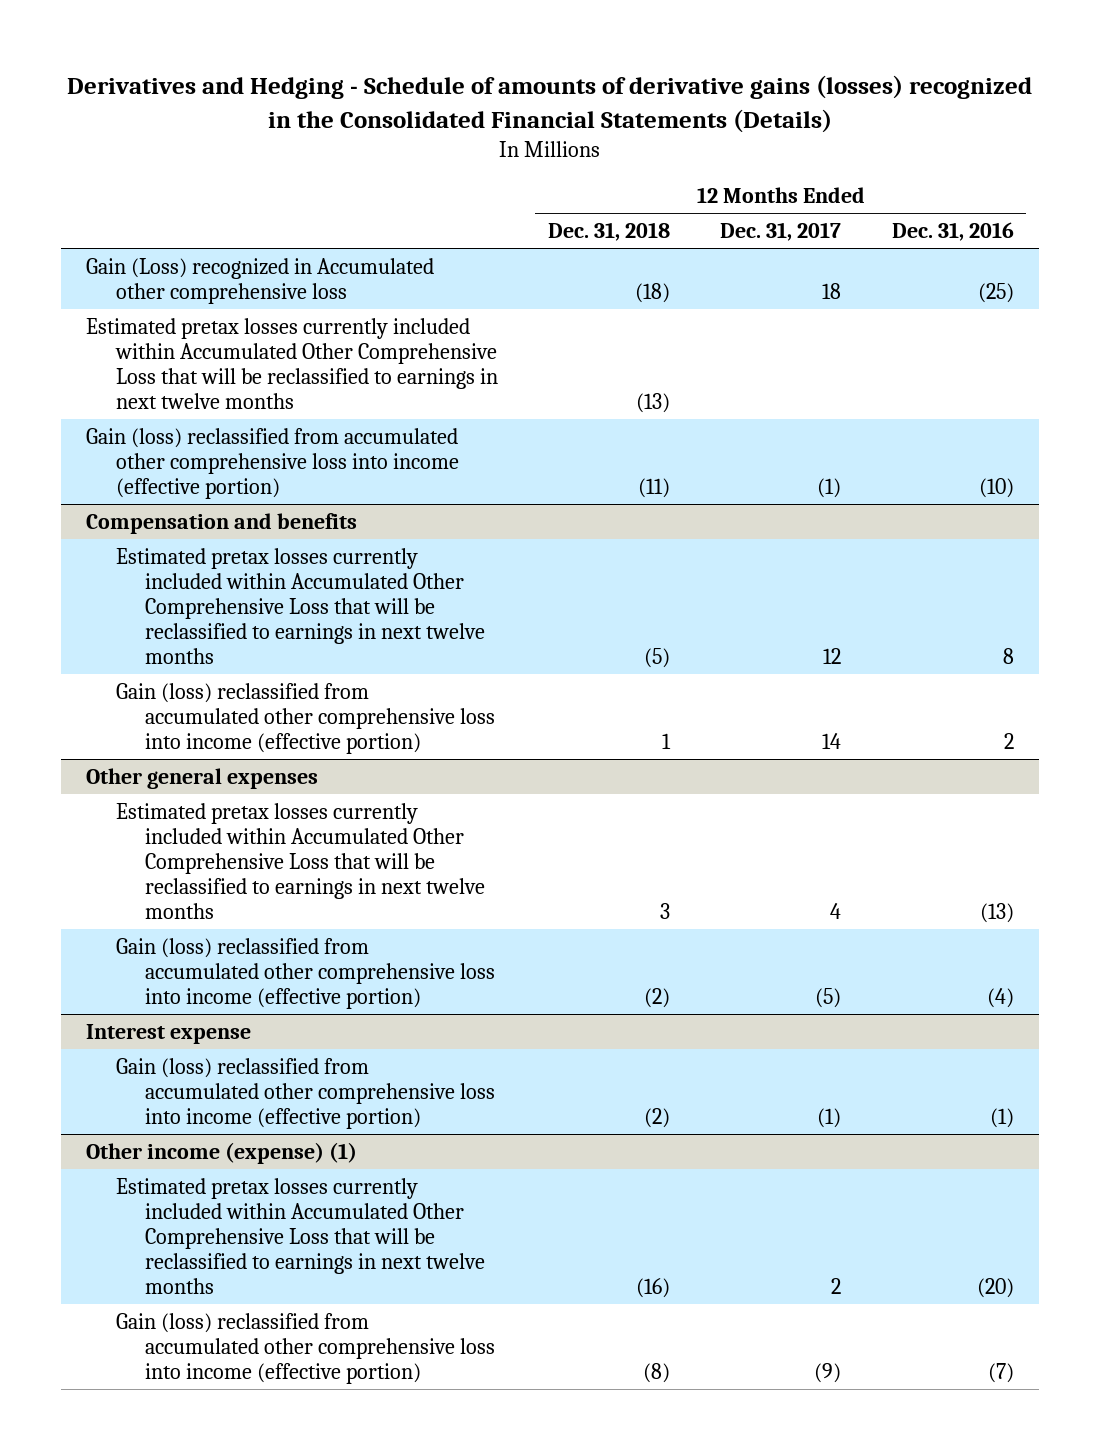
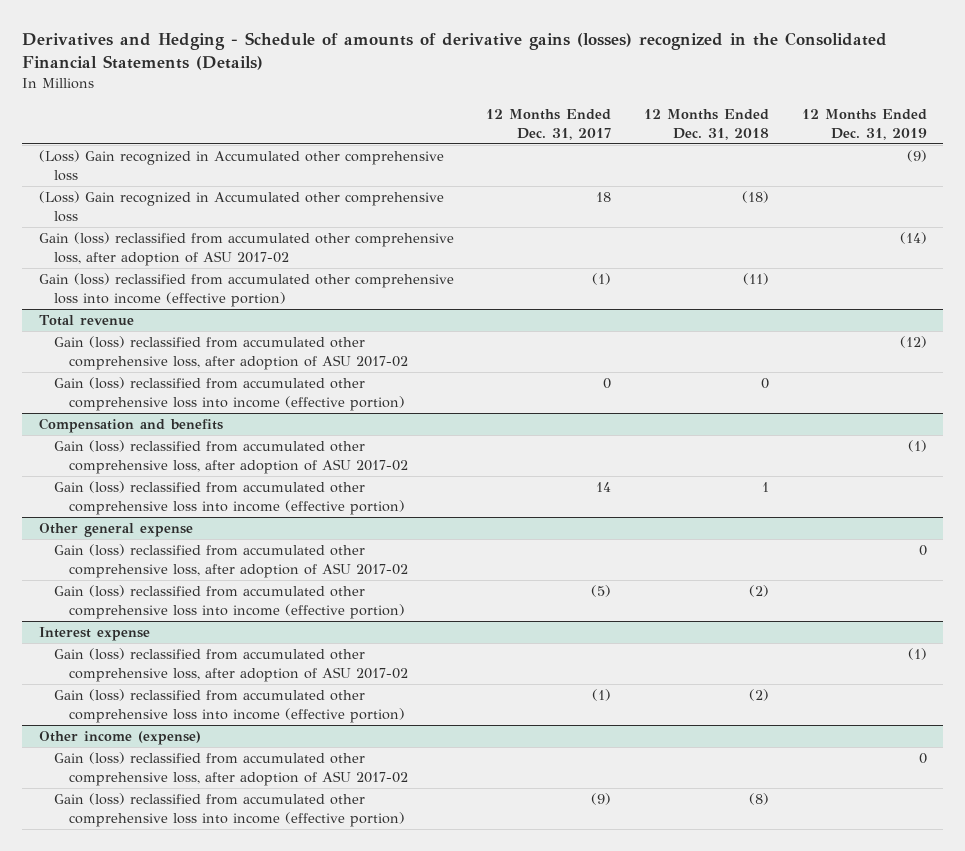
[891,222,1014,242] Dec. 31, 2016 -> none
none -> [801,108,927,140] 12 Months Ended Dec. 31, 2019
[85,317,498,409] Estimated pretax losses currently included within Accumulated Other Comprehensive Loss that will be reclassified to earnings in next twelve months -> none
none -> [38,150,444,182] (Loss) Gain recognized in Accumulated other comprehensive loss
[85,257,434,304] Gain (Loss) recognized in Accumulated other comprehensive loss -> [38,191,444,223] (Loss) Gain recognized in Accumulated other comprehensive loss
none -> [38,232,454,267] Gain (loss) reclassified from accumulated other comprehensive loss, after adoption of ASU 2017-02
none -> [38,315,134,327] Total revenue
none -> [53,336,408,371] Gain (loss) reclassified from accumulated other comprehensive loss, after adoption of ASU 2017-02
none -> [53,377,405,412] Gain (loss) reclassified from accumulated other comprehensive loss into income (effective portion)
[115,547,486,664] Estimated pretax losses currently included within Accumulated Other Comprehensive Loss that will be reclassified to earnings in next twelve months -> none
none -> [53,440,408,475] Gain (loss) reclassified from accumulated other comprehensive loss, after adoption of ASU 2017-02
[115,802,486,919] Estimated pretax losses currently included within Accumulated Other Comprehensive Loss that will be reclassified to earnings in next twelve months -> none
[85,767,318,789] Other general expenses -> [38,523,193,538] Other general expense
none -> [53,544,408,579] Gain (loss) reclassified from accumulated other comprehensive loss, after adoption of ASU 2017-02
none -> [53,648,408,683] Gain (loss) reclassified from accumulated other comprehensive loss, after adoption of ASU 2017-02
[115,1177,486,1294] Estimated pretax losses currently included within Accumulated Other Comprehensive Loss that will be reclassified to earnings in next twelve months -> none
[85,1141,357,1164] Other income (expense) (1) -> [38,731,201,746] Other income (expense)
none -> [53,752,408,787] Gain (loss) reclassified from accumulated other comprehensive loss, after adoption of ASU 2017-02

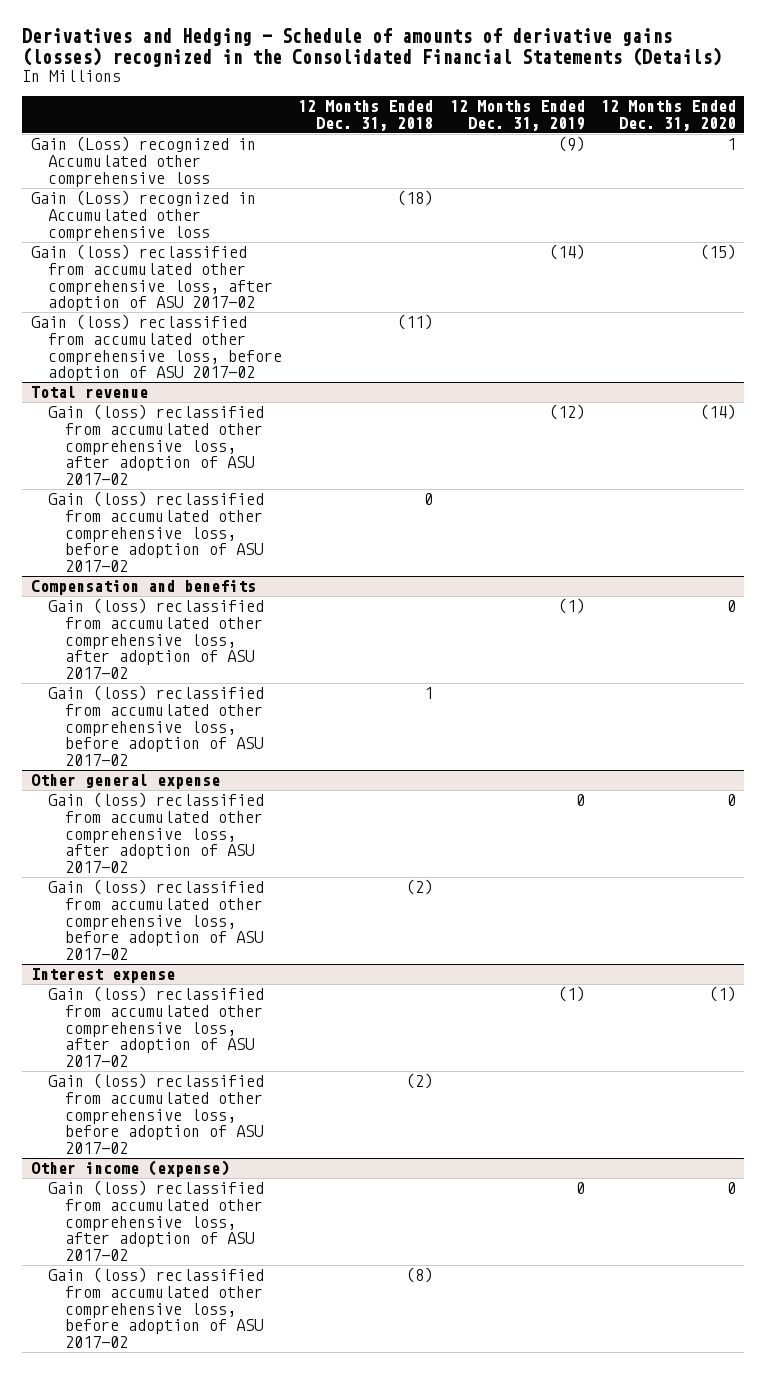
[486,108,612,140] 12 Months Ended Dec. 31, 2017 -> none
none -> [601,99,737,131] 12 Months Ended Dec. 31, 2020
[38,150,444,182] (Loss) Gain recognized in Accumulated other comprehensive loss -> [30,136,256,187] Gain (Loss) recognized in Accumulated other comprehensive loss
[38,191,444,223] (Loss) Gain recognized in Accumulated other comprehensive loss -> [30,190,256,241] Gain (Loss) recognized in Accumulated other comprehensive loss
[38,273,454,308] Gain (loss) reclassified from accumulated other comprehensive loss into income (effective portion) -> [30,314,282,382] Gain (loss) reclassified from accumulated other comprehensive loss, before adoption of ASU 2017-02
[53,377,405,412] Gain (loss) reclassified from accumulated other comprehensive loss into income (effective portion) -> [47,491,264,572] Gain (loss) reclassified from accumulated other comprehensive loss, before adoption of ASU 2017-02
[53,481,405,516] Gain (loss) reclassified from accumulated other comprehensive loss into income (effective portion) -> [47,685,264,766] Gain (loss) reclassified from accumulated other comprehensive loss, before adoption of ASU 2017-02
[53,585,405,620] Gain (loss) reclassified from accumulated other comprehensive loss into income (effective portion) -> [47,879,264,960] Gain (loss) reclassified from accumulated other comprehensive loss, before adoption of ASU 2017-02
[53,689,405,724] Gain (loss) reclassified from accumulated other comprehensive loss into income (effective portion) -> [47,1073,264,1154] Gain (loss) reclassified from accumulated other comprehensive loss, before adoption of ASU 2017-02
[53,793,405,828] Gain (loss) reclassified from accumulated other comprehensive loss into income (effective portion) -> [47,1267,264,1348] Gain (loss) reclassified from accumulated other comprehensive loss, before adoption of ASU 2017-02

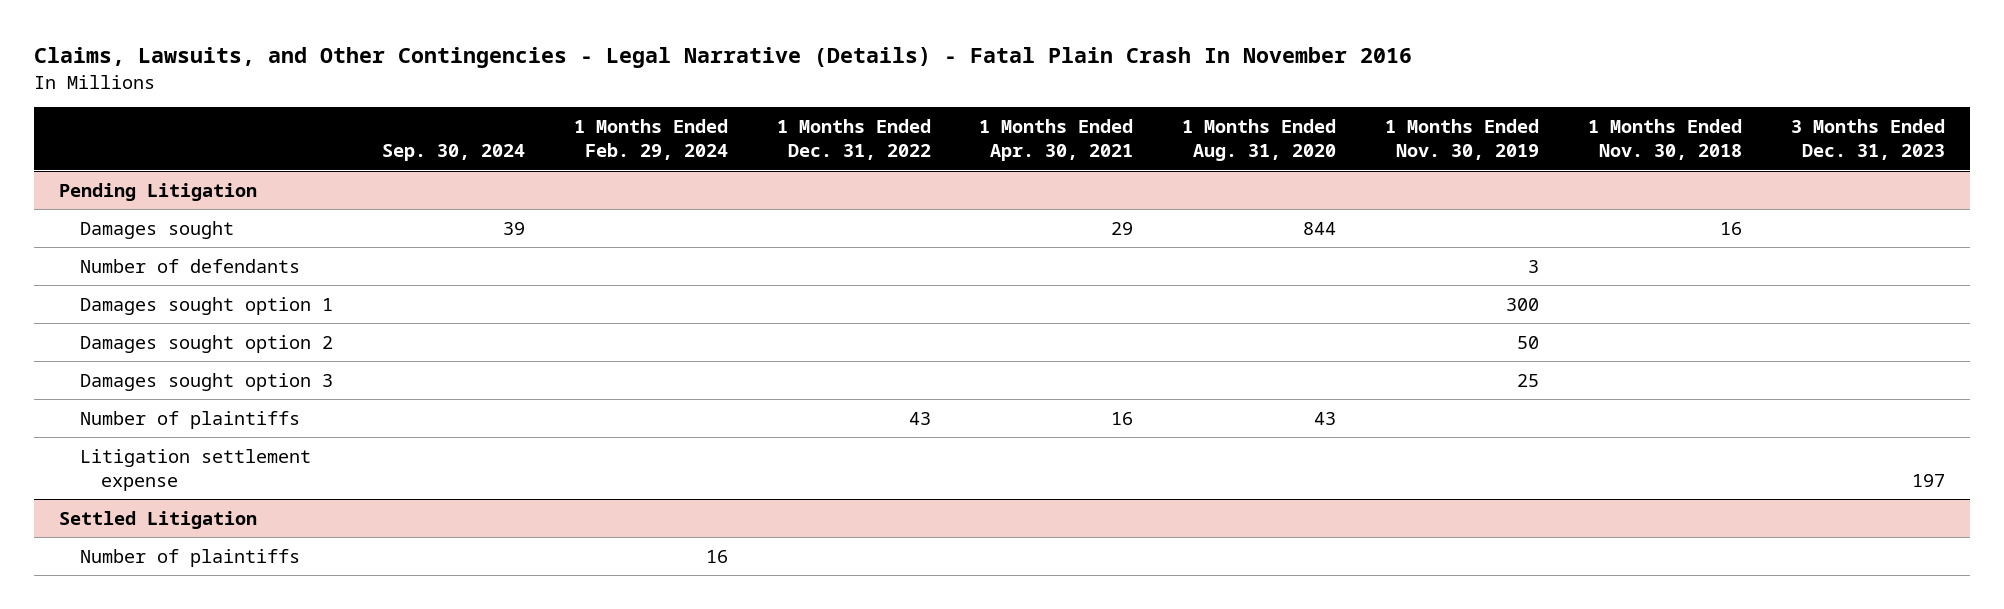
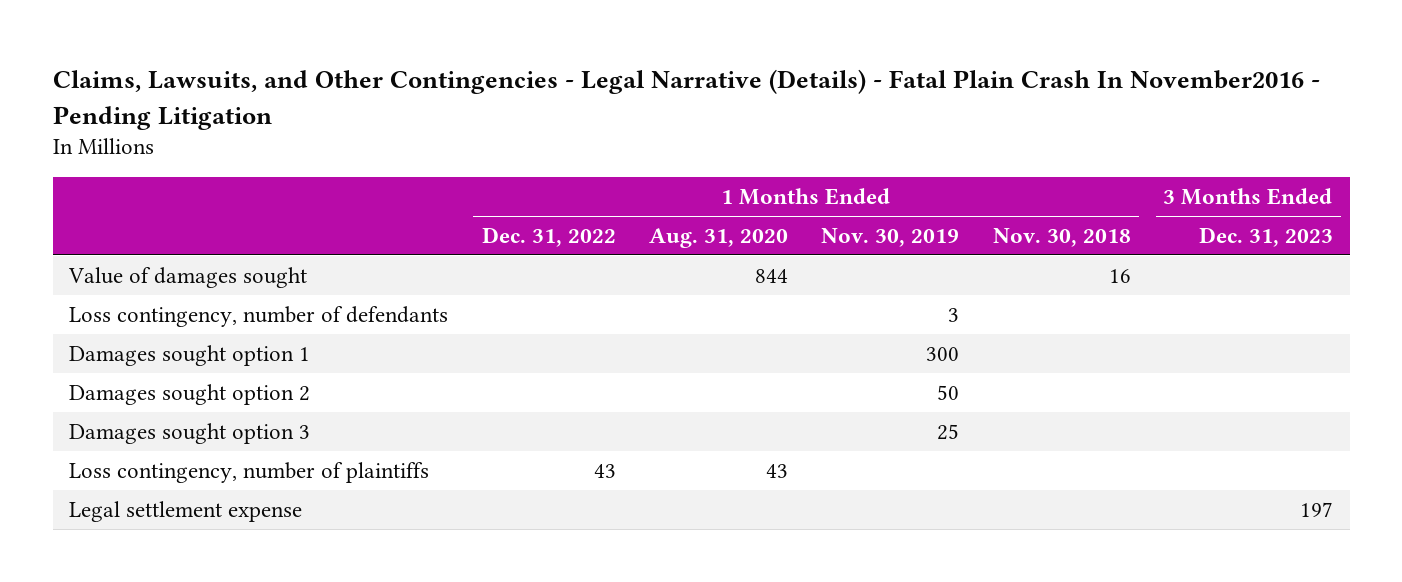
[34,47,1413,69] Claims, Lawsuits, and Other Contingencies - Legal Narrative (Details) - Fatal Plain Crash In November 2016 -> [52,69,1320,130] Claims, Lawsuits, and Other Contingencies - Legal Narrative (Details) - Fatal Plain Crash In November2016 - Pending Litigation
[381,144,525,162] Sep. 30, 2024 -> none
[573,119,728,161] 1 Months Ended Feb. 29, 2024 -> none
[979,119,1134,162] 1 Months Ended Apr. 30, 2021 -> none
[58,182,257,201] Pending Litigation -> none
[79,220,234,239] Damages sought -> [68,266,308,288] Value of damages sought
[79,258,300,273] Number of defendants -> [69,305,449,327] Loss contingency, number of defendants
[58,510,257,529] Settled Litigation -> none
[79,548,300,567] Number of plaintiffs -> none
[79,410,300,429] Number of plaintiffs -> [69,461,430,483] Loss contingency, number of plaintiffs
[79,448,311,491] Litigation settlement expense -> [69,500,303,522] Legal settlement expense

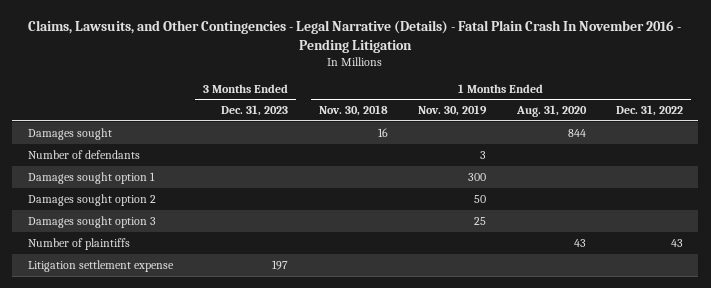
[52,69,1320,130] Claims, Lawsuits, and Other Contingencies - Legal Narrative (Details) - Fatal Plain Crash In November2016 - Pending Litigation -> [28,19,682,53] Claims, Lawsuits, and Other Contingencies - Legal Narrative (Details) - Fatal Plain Crash In November 2016 - Pending Litigation
[68,266,308,288] Value of damages sought -> [27,127,112,140] Damages sought
[69,305,449,327] Loss contingency, number of defendants -> [27,149,140,159] Number of defendants
[69,461,430,483] Loss contingency, number of plaintiffs -> [27,237,130,250] Number of plaintiffs
[69,500,303,522] Legal settlement expense -> [27,259,174,272] Litigation settlement expense

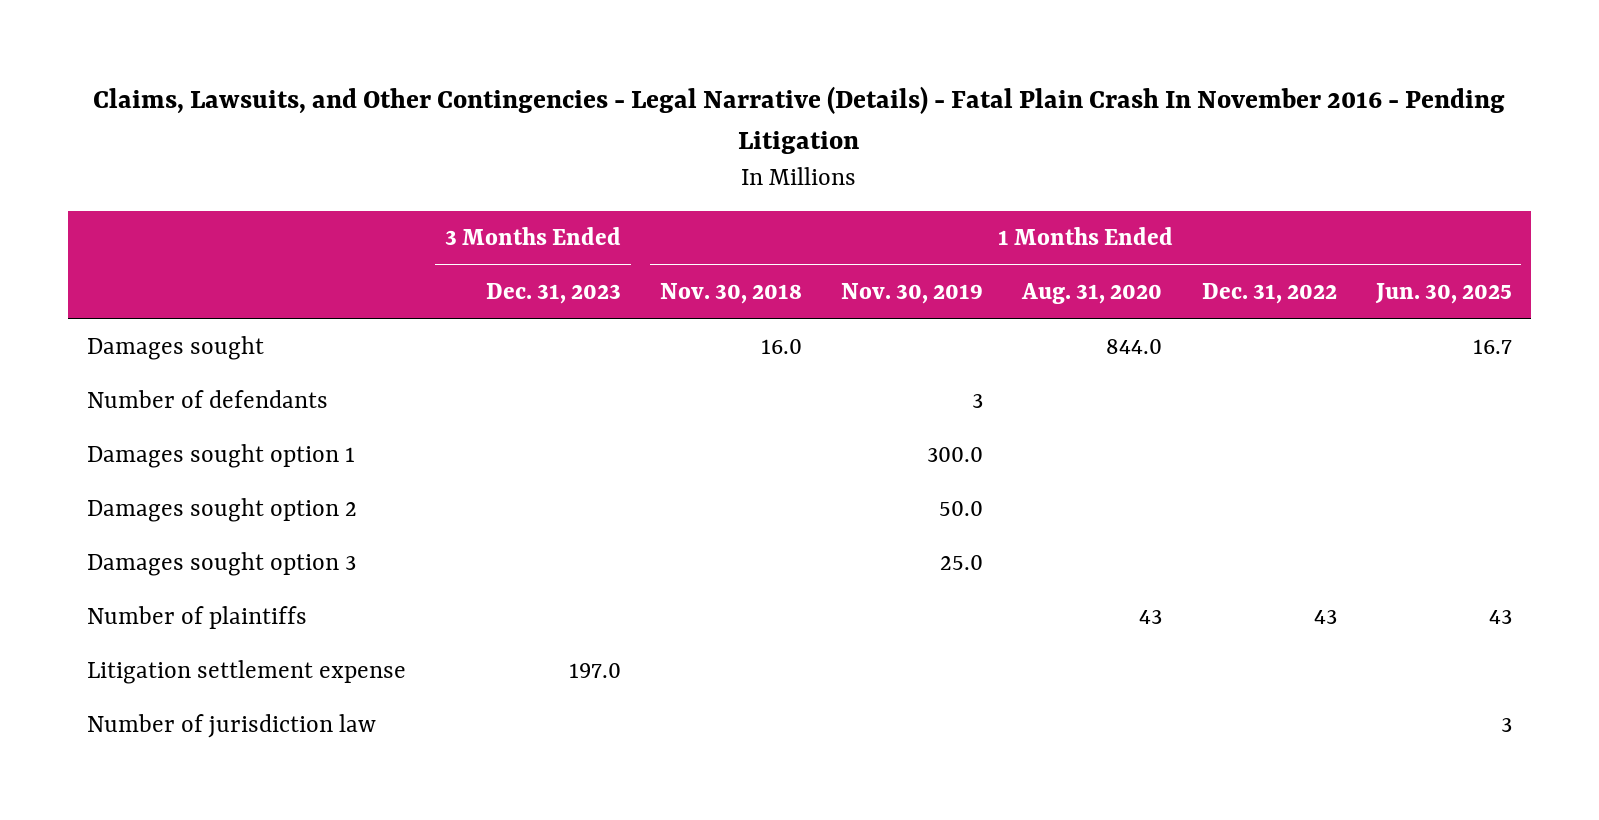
none -> [1374,283,1512,305] Jun. 30, 2025
[377,127,388,137] 16 -> [761,339,803,355] 16.0
[567,128,586,137] 844 -> [1106,339,1163,355] 844.0
[468,172,487,181] 300 -> [927,447,984,463] 300.0
[474,194,487,203] 50 -> [939,501,984,517] 50.0
[474,216,487,225] 25 -> [940,555,984,571] 25.0
[272,259,289,270] 197 -> [569,663,622,679] 197.0
none -> [87,714,377,739] Number of jurisdiction law

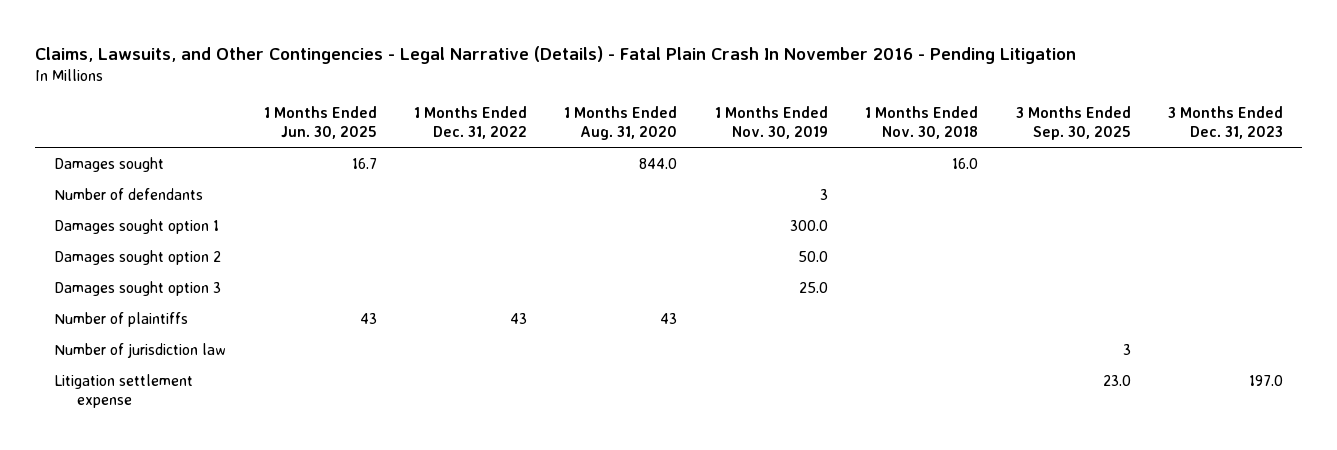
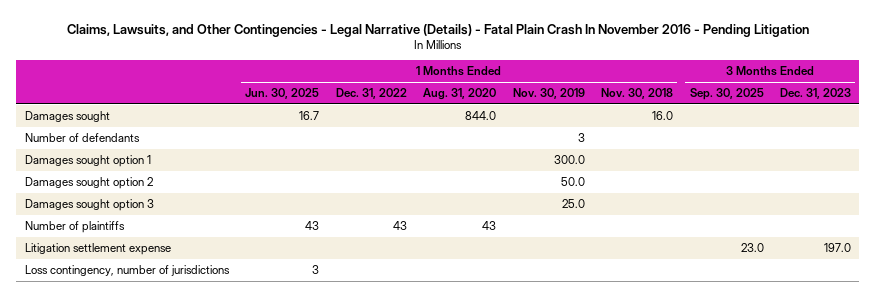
[54,342,227,358] Number of jurisdiction law -> none
none -> [24,264,230,276] Loss contingency, number of jurisdictions

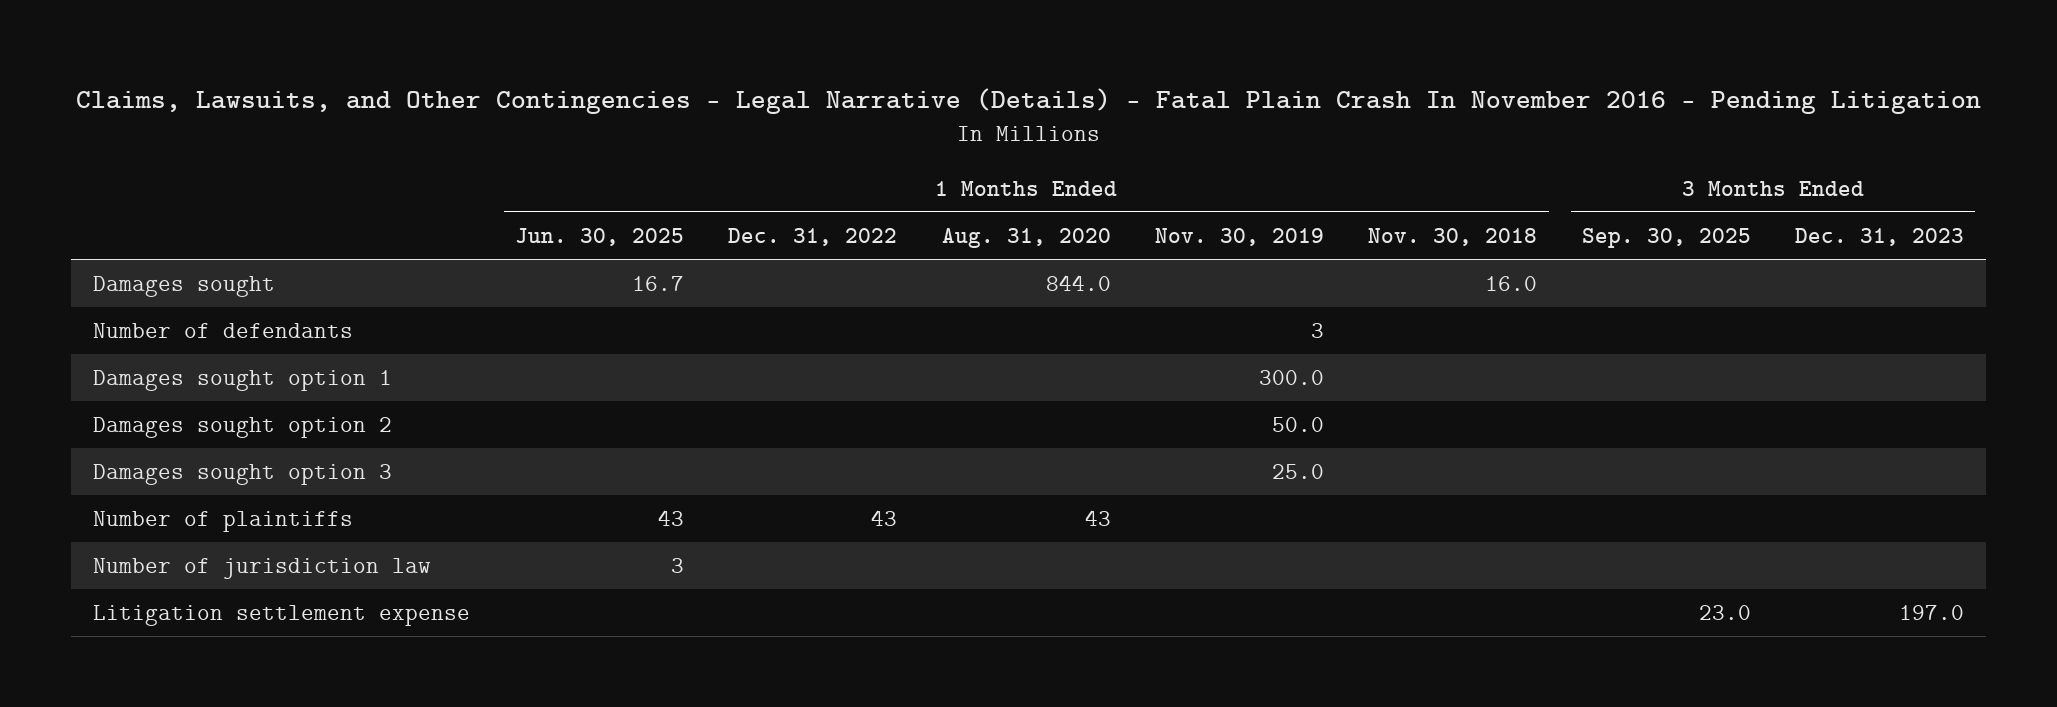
none -> [93,557,432,579] Number of jurisdiction law
[24,264,230,276] Loss contingency, number of jurisdictions -> none

